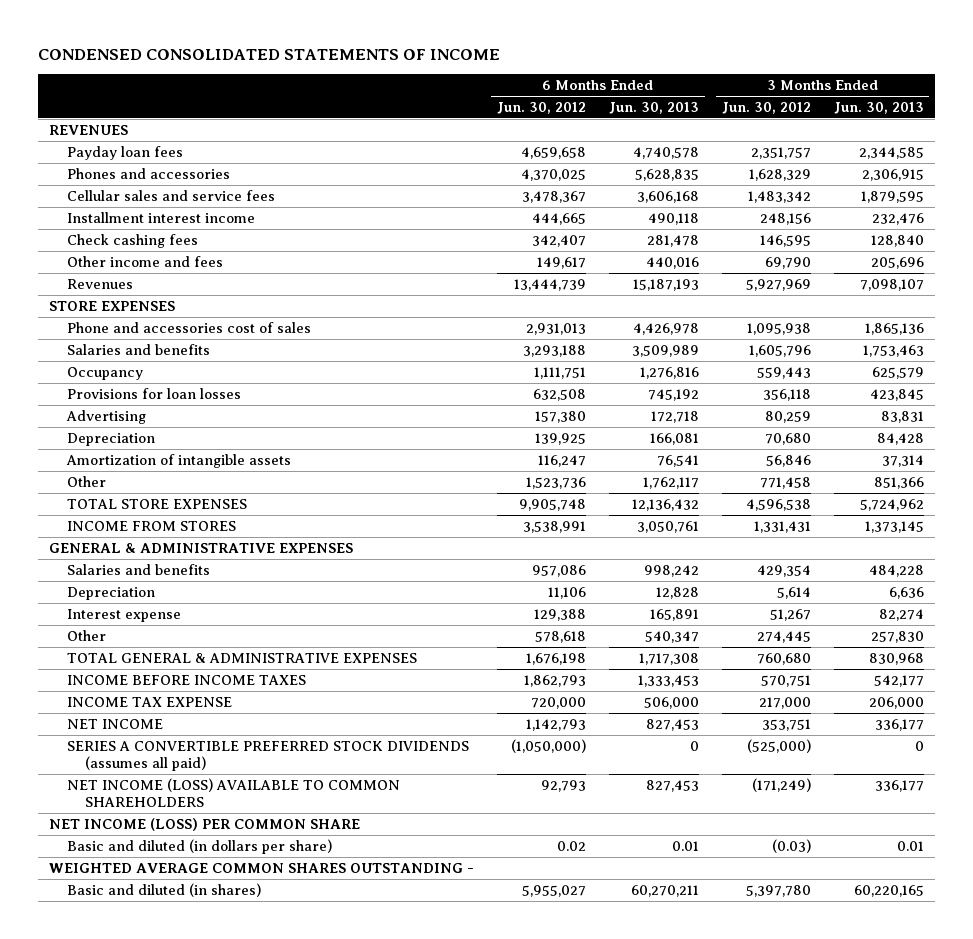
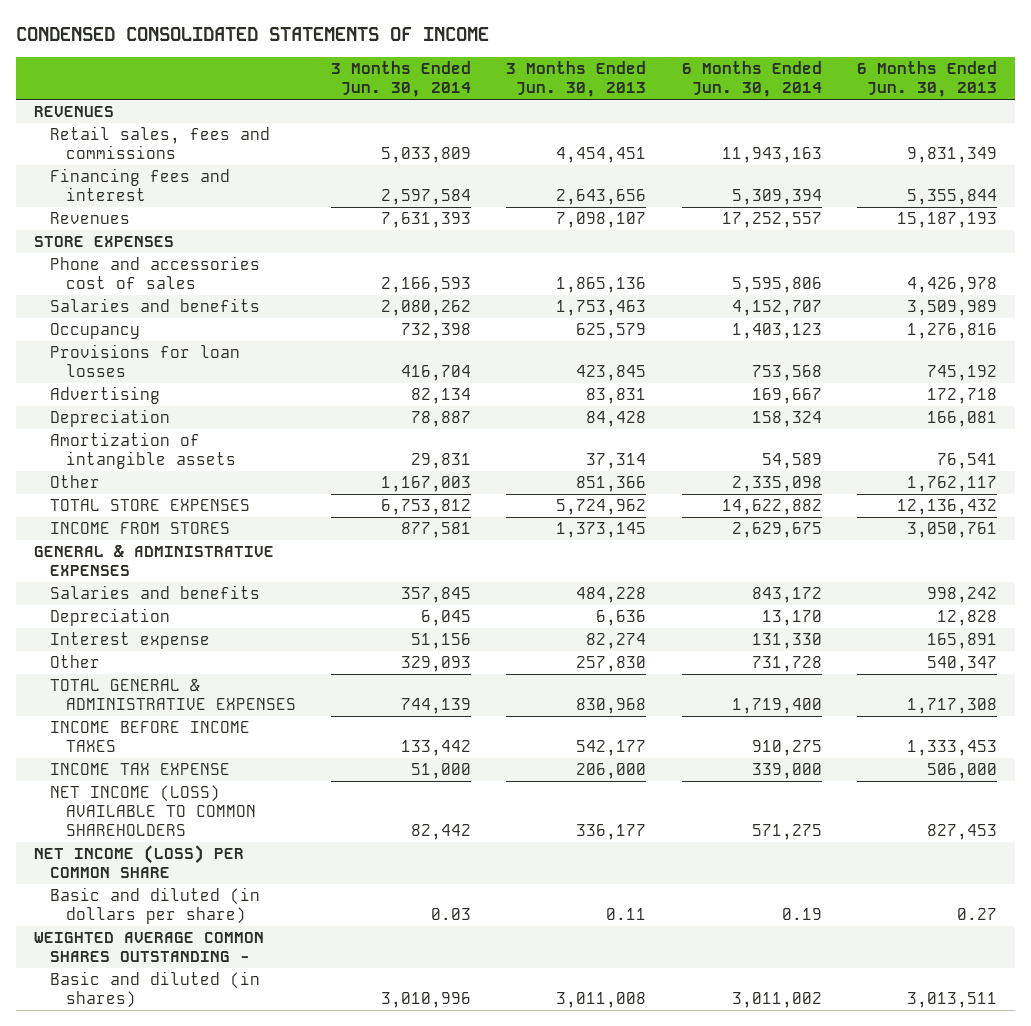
[497,101,587,114] Jun. 30, 2012 -> none
[721,101,811,114] Jun. 30, 2012 -> none
none -> [331,61,472,98] 3 Months Ended Jun. 30, 2014
none -> [681,61,822,98] 6 Months Ended Jun. 30, 2014
[67,145,184,160] Payday loan fees -> none
[67,167,231,179] Phones and accessories -> none
[67,189,276,201] Cellular sales and service fees -> none
[67,211,256,223] Installment interest income -> none
[67,233,199,248] Check cashing fees -> none
[67,255,224,267] Other income and fees -> none
none -> [49,126,270,160] Retail sales, fees and commissions
none -> [49,168,230,202] Financing fees and interest
[67,718,164,729] NET INCOME -> none
[67,740,470,772] SERIES A CONVERTIBLE PREFERRED STOCK DIVIDENDS (assumes all paid) -> none
[671,840,699,851] 0.01 -> [957,908,998,921] 0.27
[896,840,924,851] 0.01 -> [606,908,647,921] 0.11
[630,884,699,897] 60,270,211 -> [907,992,998,1009] 3,013,511
[853,884,924,897] 60,220,165 -> [556,992,647,1009] 3,011,008

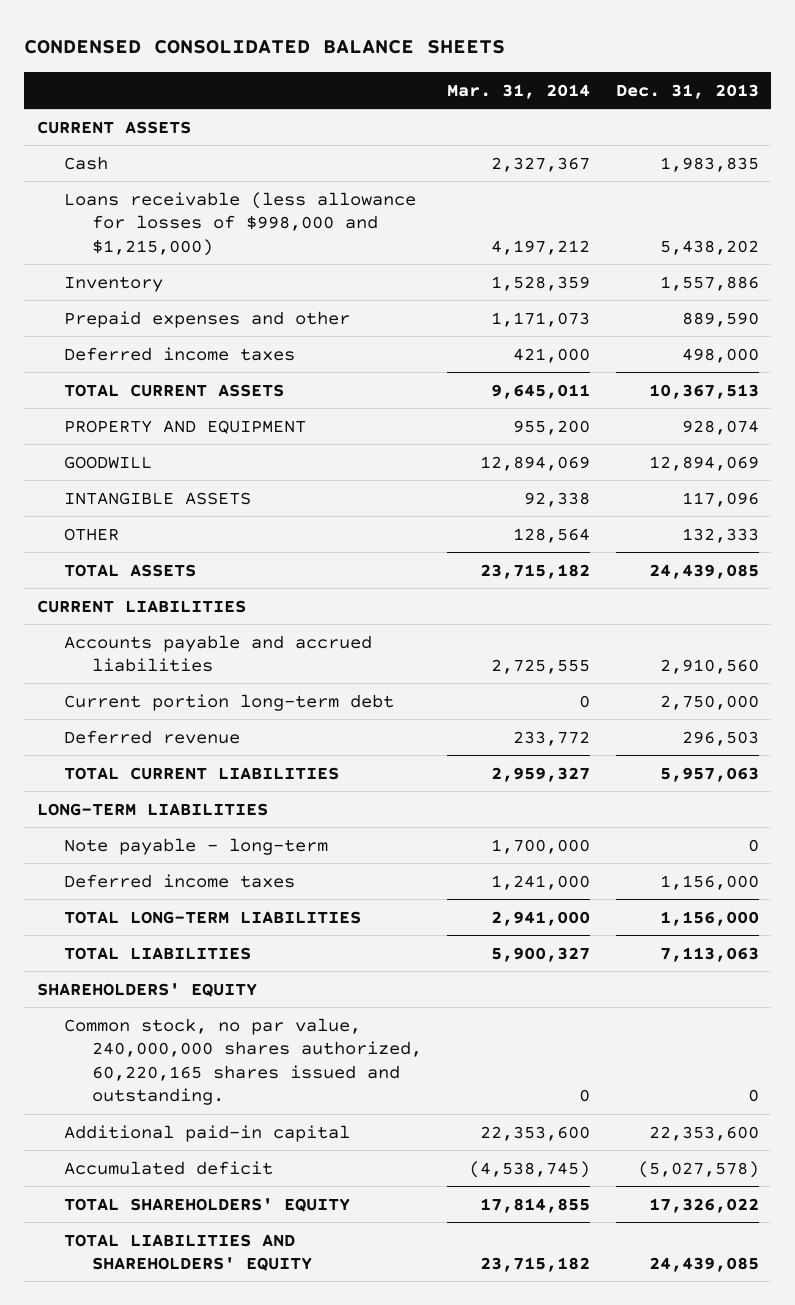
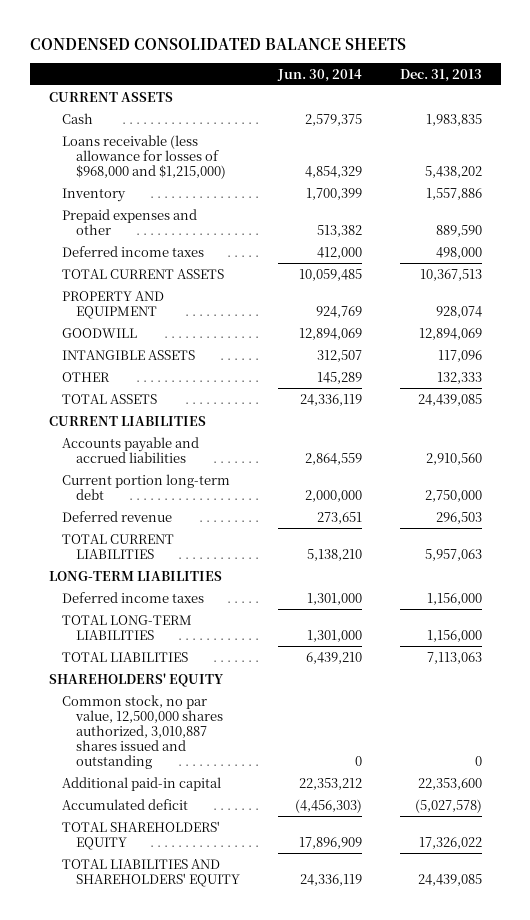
[447,83,591,99] Mar. 31, 2014 -> none
none -> [276,68,362,82] Jun. 30, 2014
[64,191,417,256] Loans receivable (less allowance for losses of $998,000 and $1,215,000) -> [62,134,226,180] Loans receivable (less allowance for losses of $968,000 and $1,215,000)
[64,837,329,855] Note payable - long-term -> none
[64,1017,423,1106] Common stock, no par value, 240,000,000 shares authorized, 60,220,165 shares issued and outstanding. -> [62,694,223,770] Common stock, no par value, 12,500,000 shares authorized, 3,010,887 shares issued and outstanding

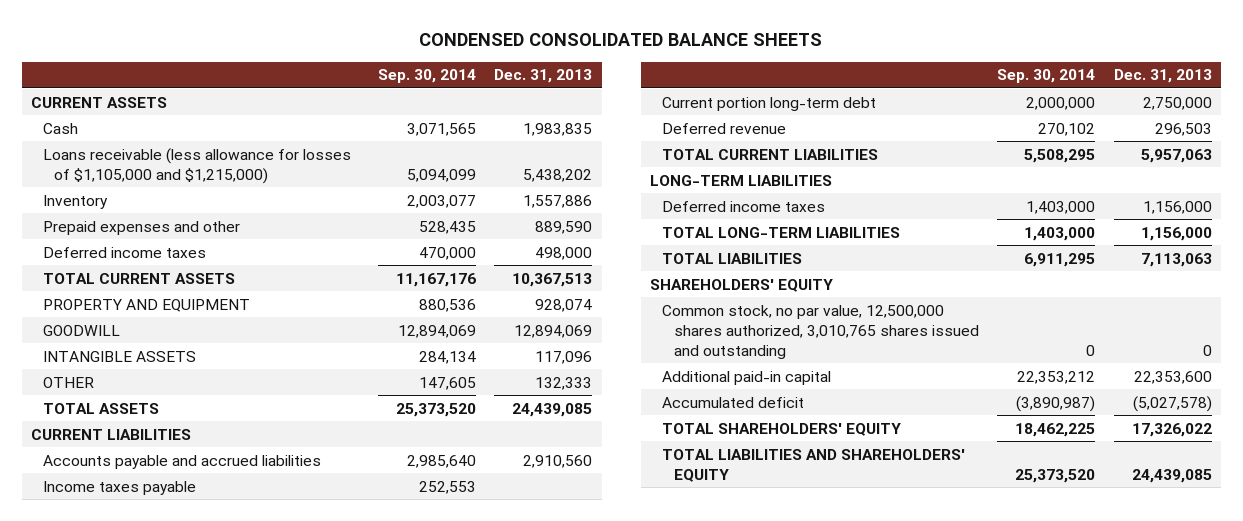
[276,68,362,82] Jun. 30, 2014 -> none
none -> [377,69,476,84] Sep. 30, 2014
[62,134,226,180] Loans receivable (less allowance for losses of $968,000 and $1,215,000) -> [42,147,351,184] Loans receivable (less allowance for losses of $1,105,000 and $1,215,000)
none -> [42,480,196,495] Income taxes payable
[62,694,223,770] Common stock, no par value, 12,500,000 shares authorized, 3,010,887 shares issued and outstanding -> [661,304,979,359] Common stock, no par value, 12,500,000 shares authorized, 3,010,765 shares issued and outstanding

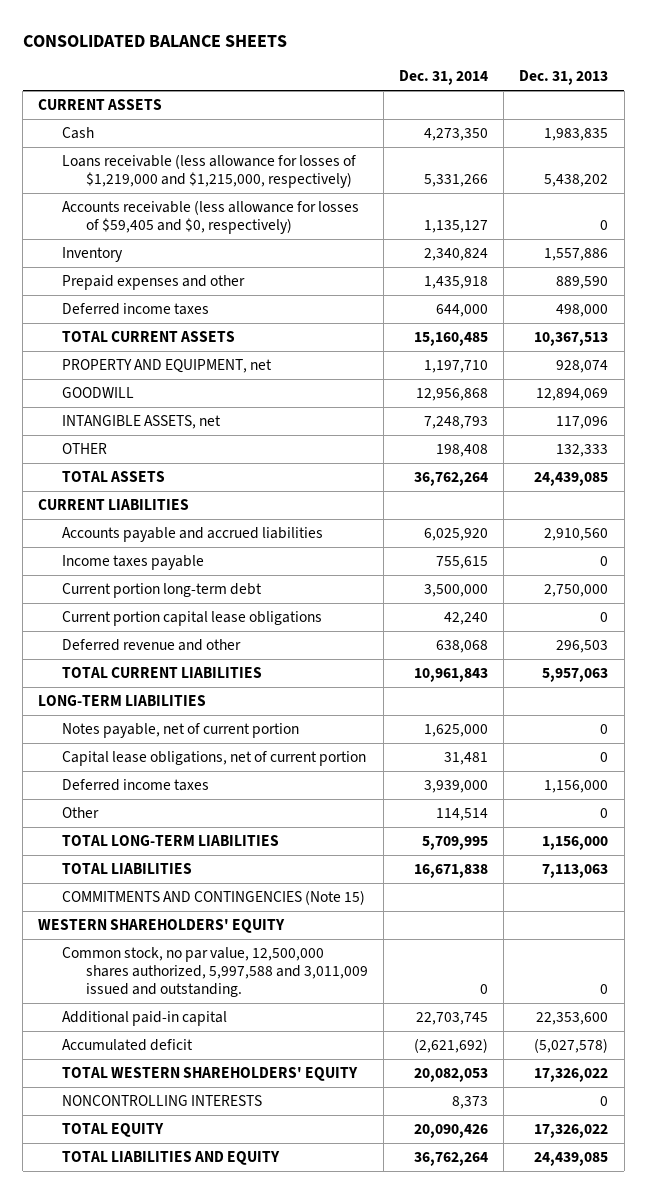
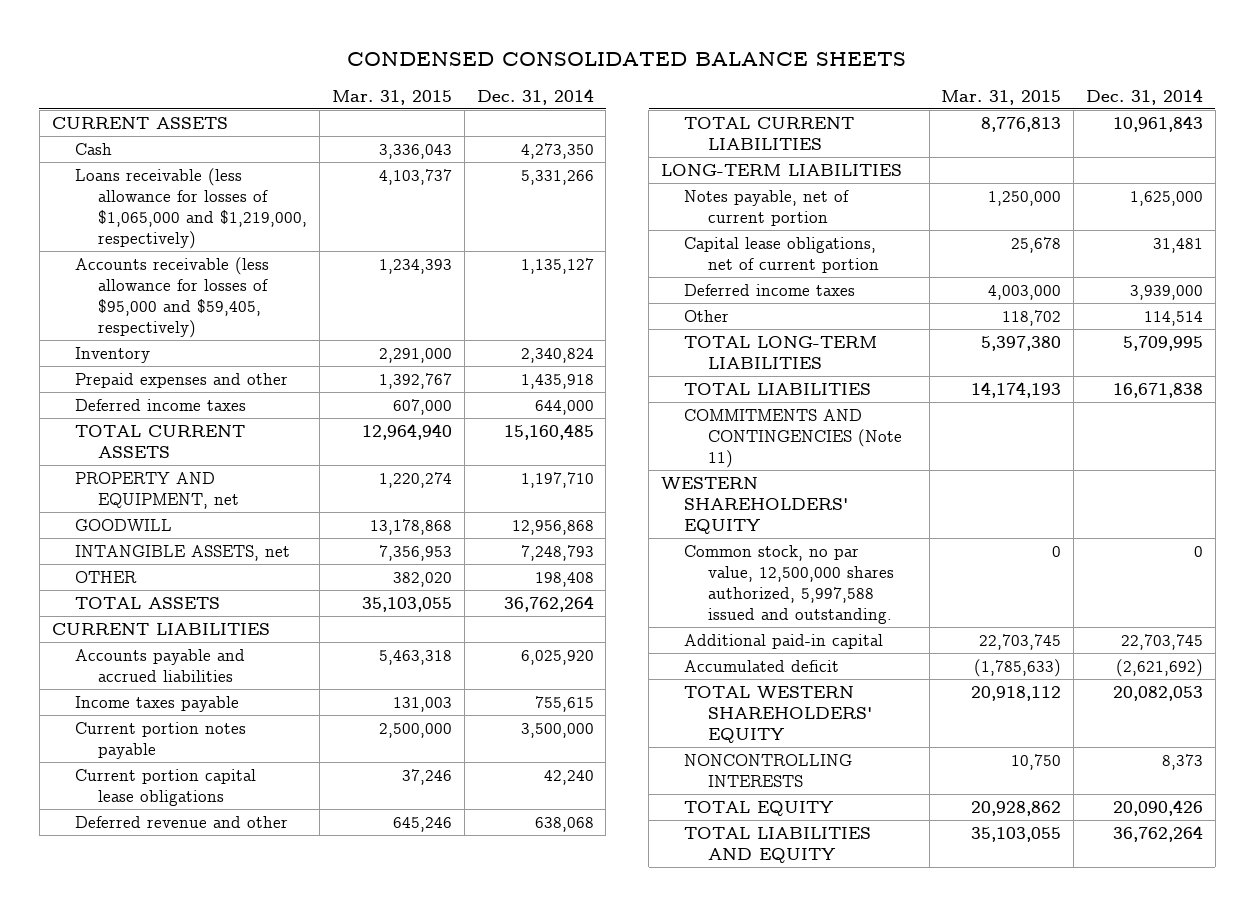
[22,34,287,47] CONSOLIDATED BALANCE SHEETS -> [347,51,907,66] CONDENSED CONSOLIDATED BALANCE SHEETS
[519,70,609,86] Dec. 31, 2013 -> none
none -> [331,89,452,105] Mar. 31, 2015
[62,153,357,189] Loans receivable (less allowance for losses of $1,219,000 and $1,215,000, respectively) -> [74,167,308,249] Loans receivable (less allowance for losses of $1,065,000 and $1,219,000, respectively)
[62,199,360,235] Accounts receivable (less allowance for losses of $59,405 and $0, respectively) -> [74,256,269,338] Accounts receivable (less allowance for losses of $95,000 and $59,405, respectively)
[62,582,263,598] Current portion long-term debt -> [74,721,246,759] Current portion notes payable
[62,889,366,905] COMMITMENTS AND CONTINGENCIES (Note 15) -> [684,408,902,468] COMMITMENTS AND CONTINGENCIES (Note 11)
[62,946,368,998] Common stock, no par value, 12,500,000 shares authorized, 5,997,588 and 3,011,009 issued and outstanding. -> [684,544,894,624] Common stock, no par value, 12,500,000 shares authorized, 5,997,588 issued and outstanding.

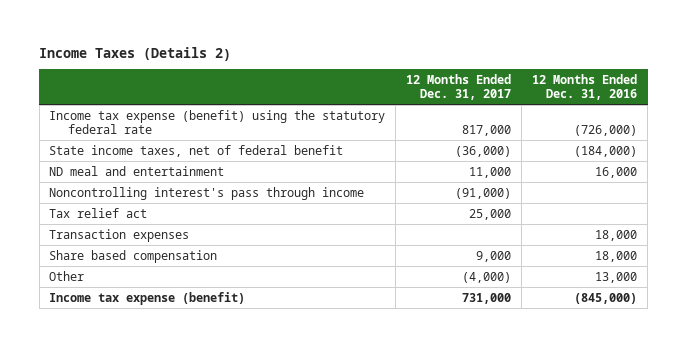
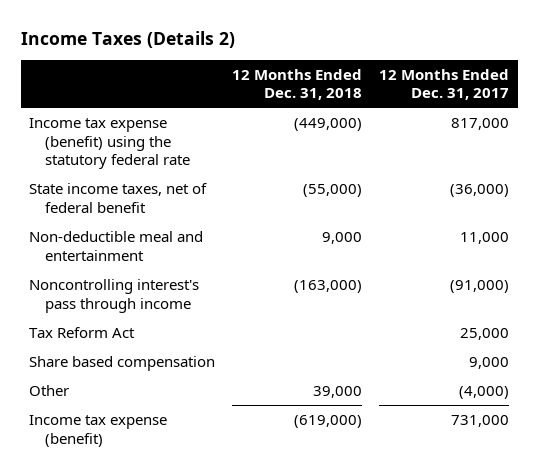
[532,74,638,101] 12 Months Ended Dec. 31, 2016 -> none
none -> [232,68,363,101] 12 Months Ended Dec. 31, 2018
[49,165,225,176] ND meal and entertainment -> [29,230,204,261] Non-deductible meal and entertainment
[49,228,190,242] Transaction expenses -> none
[49,207,148,218] Tax relief act -> [29,326,136,338] Tax Reform Act

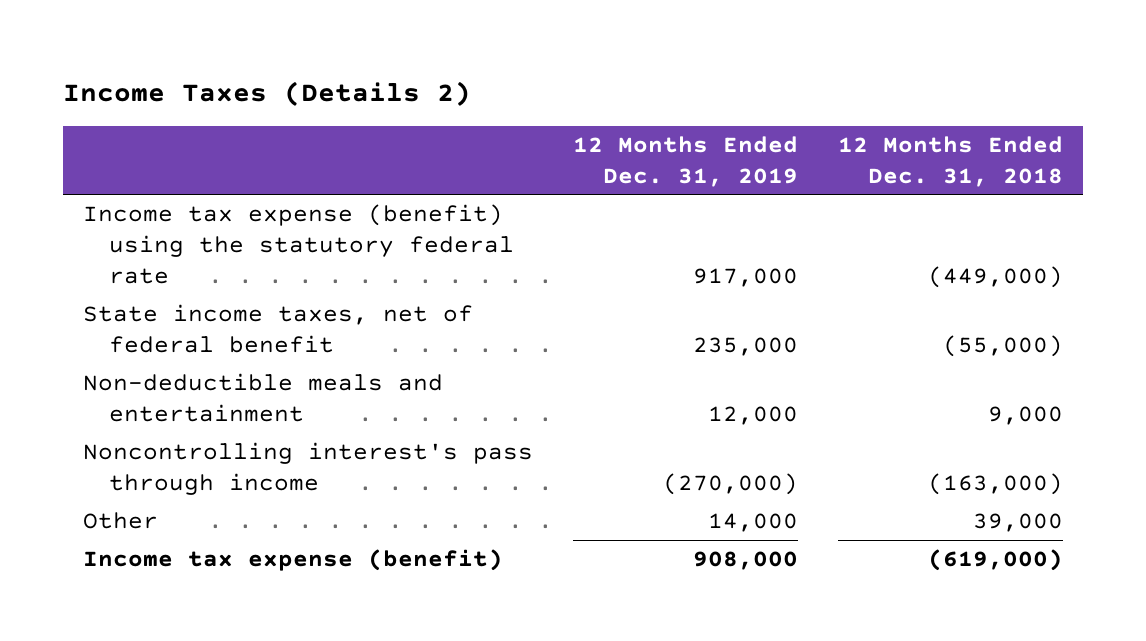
[379,68,510,101] 12 Months Ended Dec. 31, 2017 -> none
none -> [573,135,799,187] 12 Months Ended Dec. 31, 2019
[29,230,204,261] Non-deductible meal and entertainment -> [83,373,444,423] Non-deductible meals and entertainment
[29,326,136,338] Tax Reform Act -> none
[29,355,216,371] Share based compensation -> none

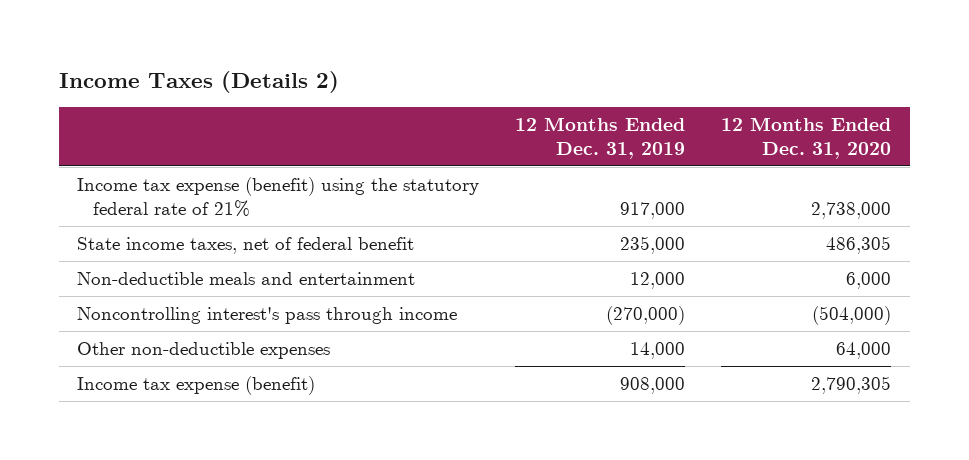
[838,135,1064,187] 12 Months Ended Dec. 31, 2018 -> none
none -> [721,116,892,159] 12 Months Ended Dec. 31, 2020
[83,204,514,285] Income tax expense (benefit) using the statutory federal rate -> [77,176,480,217] Income tax expense (benefit) using the statutory federal rate of 21%
[83,512,159,530] Other -> [77,341,331,359] Other non-deductible expenses

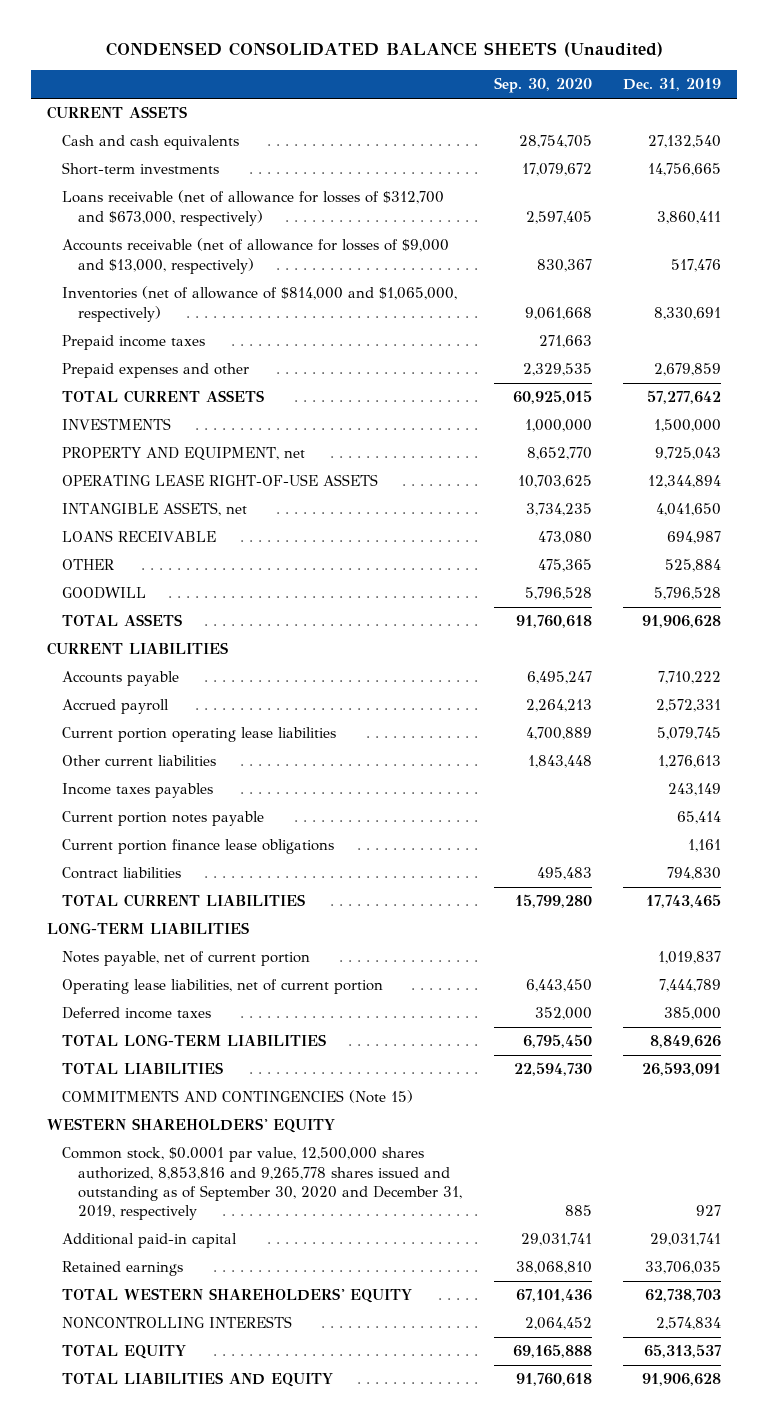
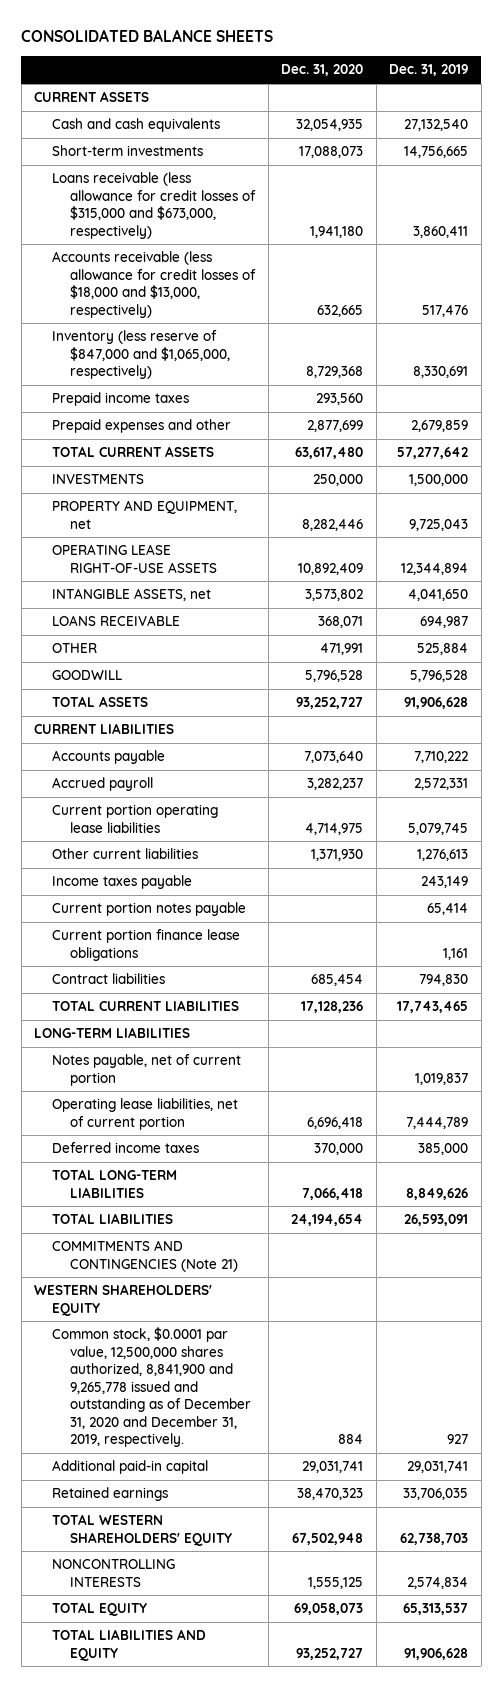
[106,41,664,57] CONDENSED CONSOLIDATED BALANCE SHEETS (Unaudited) -> [21,29,274,43] CONSOLIDATED BALANCE SHEETS
[493,77,592,94] Sep. 30, 2020 -> none
none -> [281,64,364,77] Dec. 31, 2020
[62,190,445,226] Loans receivable (net of allowance for losses of $312,700 and $673,000, respectively) -> [52,172,257,239] Loans receivable (less allowance for credit losses of $315,000 and $673,000, respectively)
[62,238,450,274] Accounts receivable (net of allowance for losses of $9,000 and $13,000, respectively) -> [52,251,257,318] Accounts receivable (less allowance for credit losses of $18,000 and $13,000, respectively)
[62,286,458,322] Inventories (net of allowance of $814,000 and $1,065,000, respectively) -> [52,330,231,380] Inventory (less reserve of $847,000 and $1,065,000, respectively)
[62,783,214,799] Income taxes payables -> [52,875,193,890] Income taxes payable
[62,1090,414,1104] COMMITMENTS AND CONTINGENCIES (Note 15) -> [52,1240,239,1272] COMMITMENTS AND CONTINGENCIES (Note 21)
[62,1147,463,1221] Common stock, $0.0001 par value, 12,500,000 shares authorized, 8,853,816 and 9,265,778 shares issued and outstanding as of September 30, 2020 and December 31, 2019, respectively -> [52,1327,252,1448] Common stock, $0.0001 par value, 12,500,000 shares authorized, 8,841,900 and 9,265,778 issued and outstanding as of December 31, 2020 and December 31, 2019, respectively.

